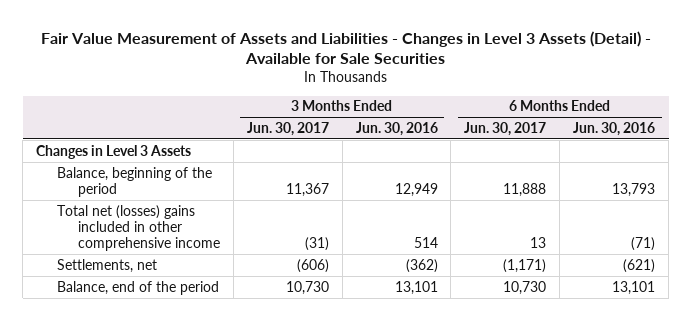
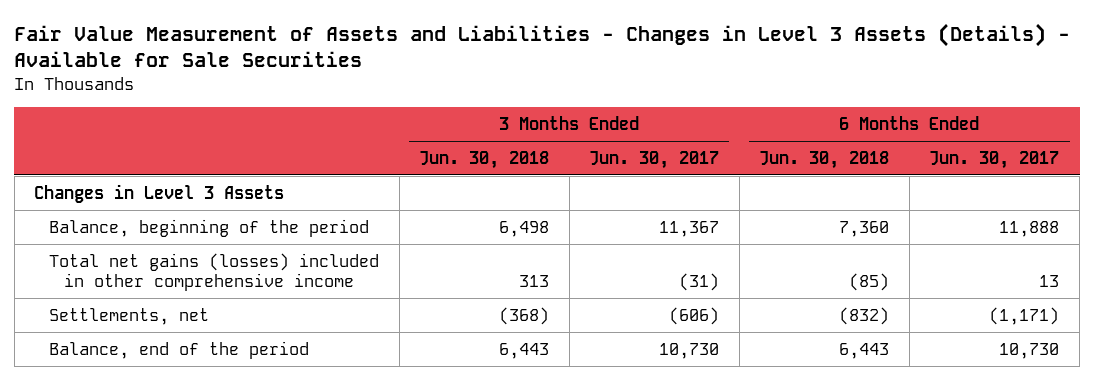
[40,30,651,65] Fair Value Measurement of Assets and Liabilities - Changes in Level 3 Assets (Detail) - Available for Sale Securities -> [14,22,1071,68] Fair Value Measurement of Assets and Liabilities - Changes in Level 3 Assets (Details) - Available for Sale Securities
[355,121,438,136] Jun. 30, 2016 -> none
[573,121,656,136] Jun. 30, 2016 -> none
none -> [419,150,550,169] Jun. 30, 2018
none -> [759,150,890,169] Jun. 30, 2018
[57,204,220,252] Total net (losses) gains included in other comprehensive income -> [49,252,380,292] Total net gains (losses) included in other comprehensive income

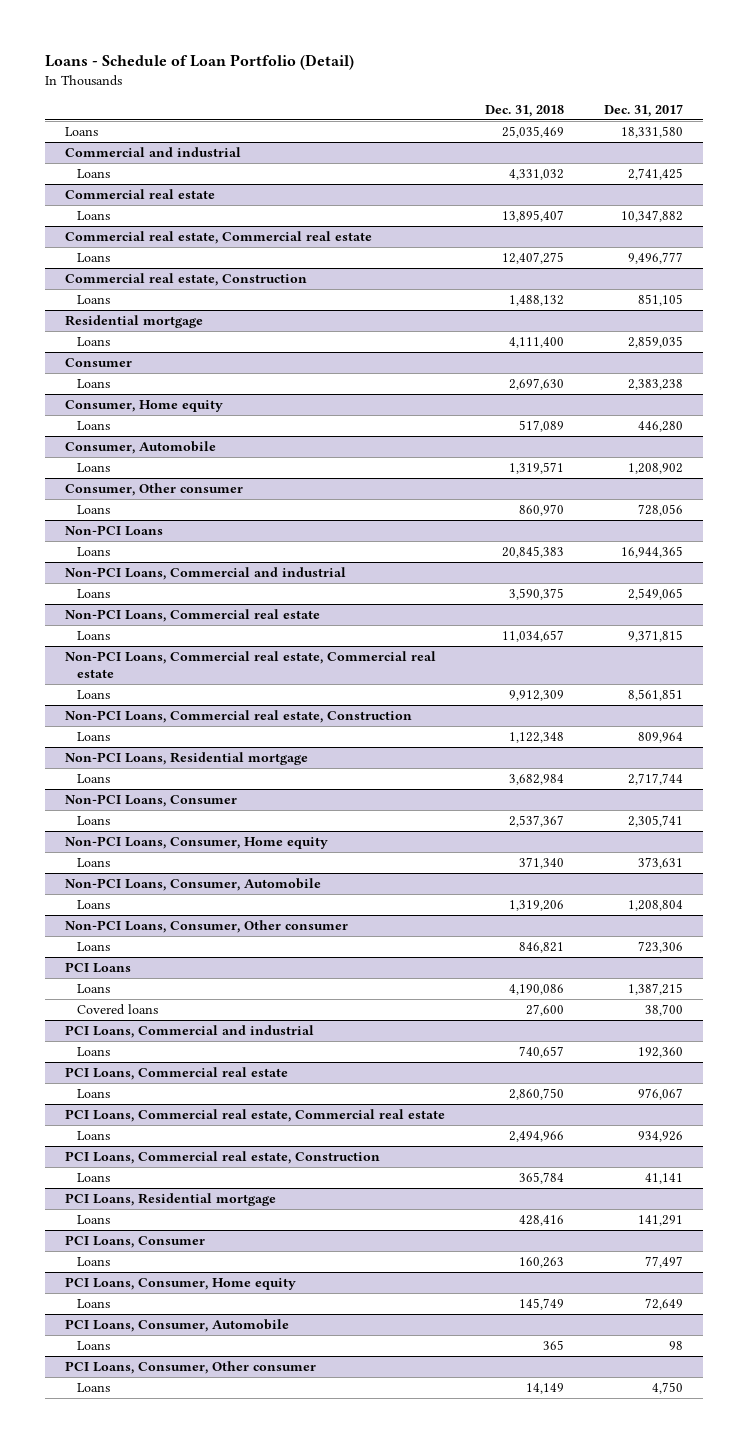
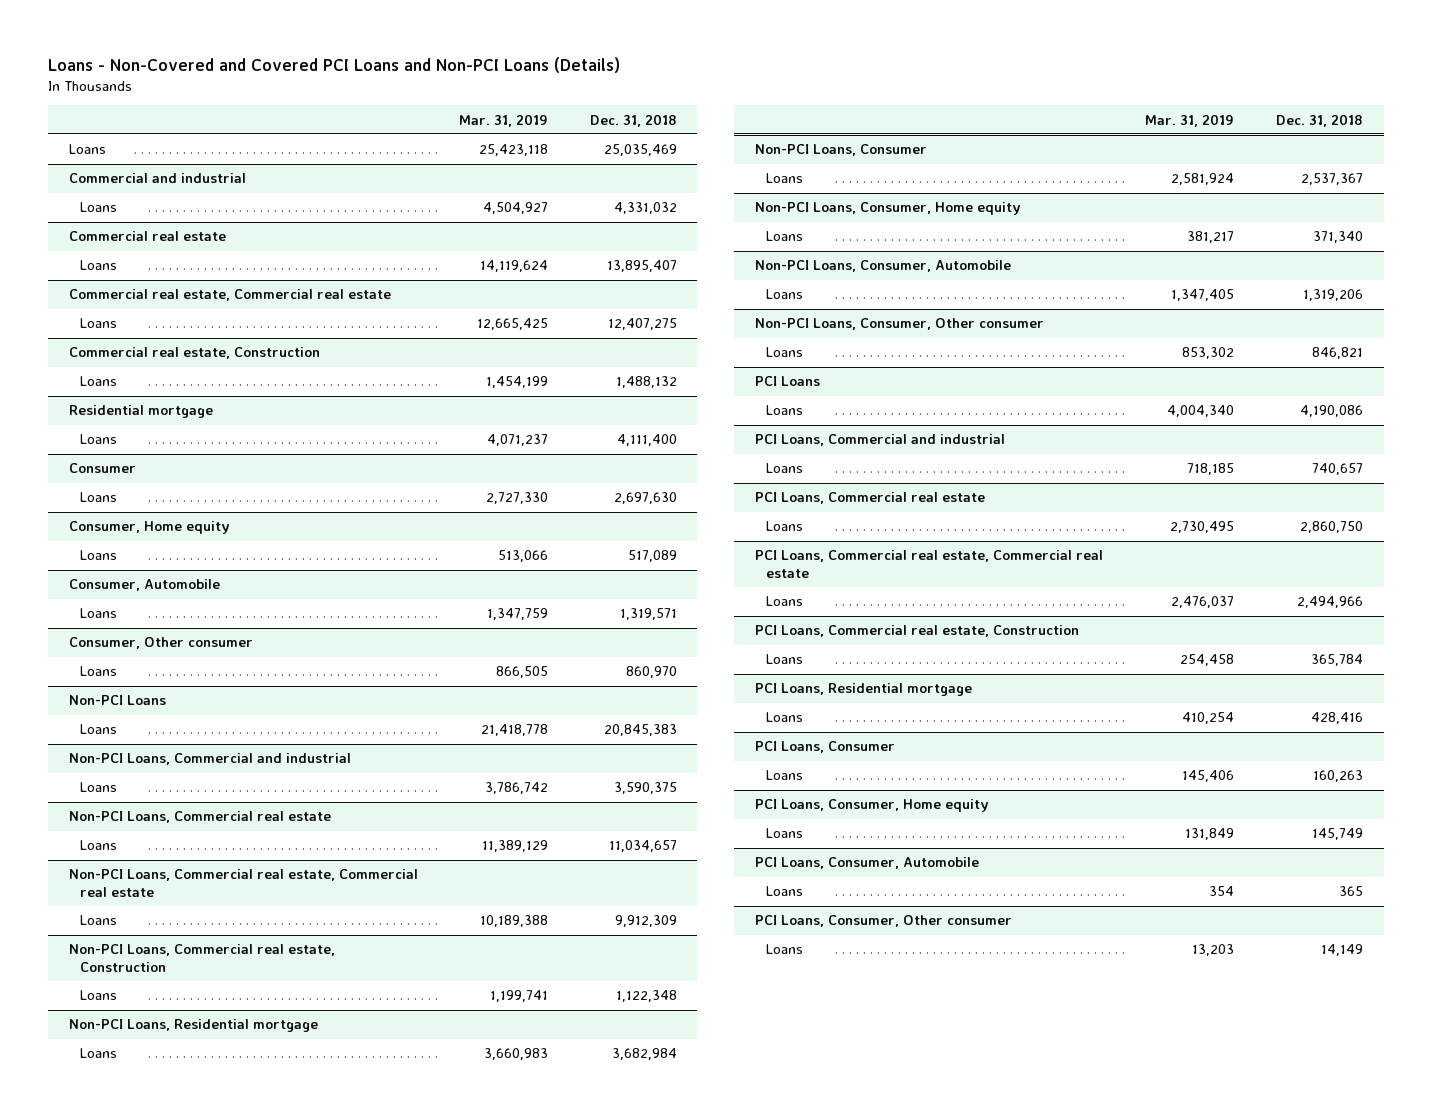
[44,54,354,71] Loans - Schedule of Loan Portfolio (Detail) -> [47,56,620,73] Loans - Non-Covered and Covered PCI Loans and Non-PCI Loans (Details)
[604,103,684,117] Dec. 31, 2017 -> none
none -> [459,113,549,127] Mar. 31, 2019
[76,1003,158,1015] Covered loans -> none

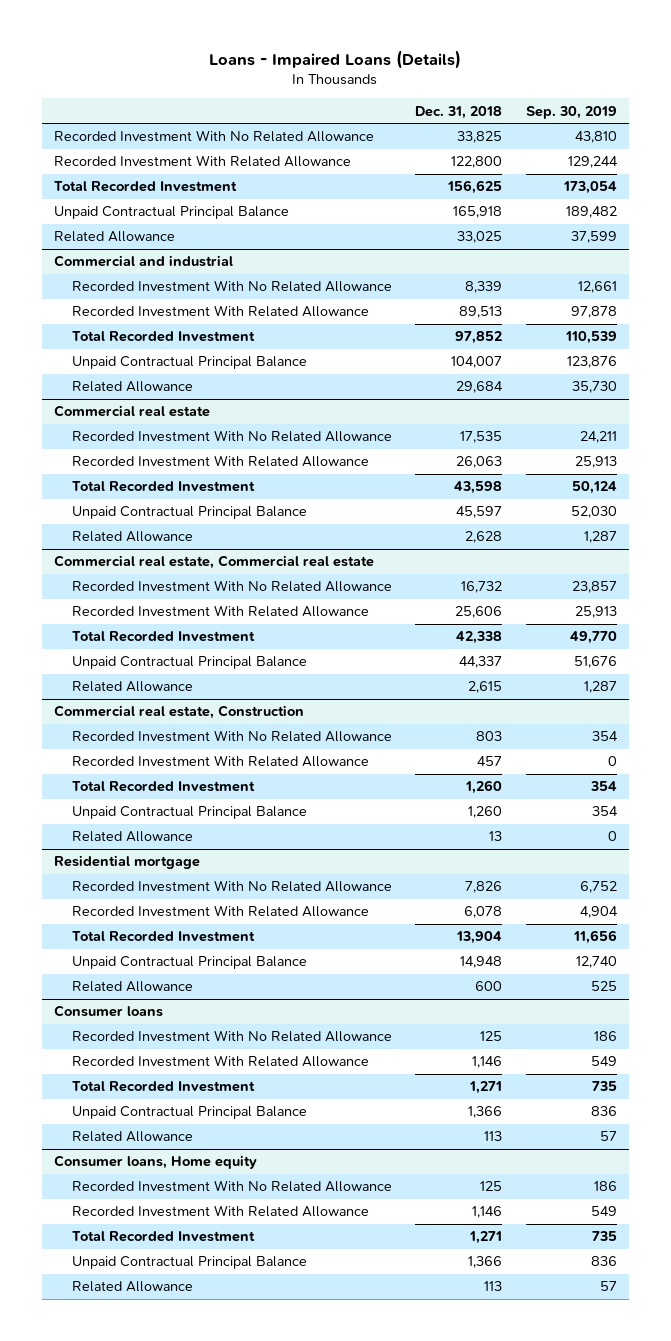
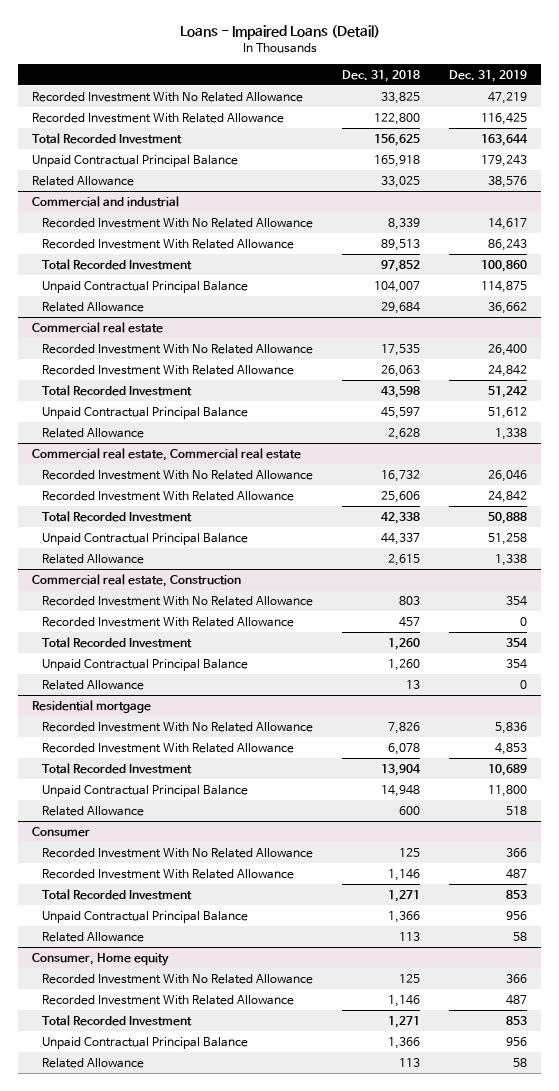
[209,49,462,69] Loans - Impaired Loans (Details) -> [179,24,380,40] Loans - Impaired Loans (Detail)
[525,105,617,119] Sep. 30, 2019 -> none
none -> [448,69,527,82] Dec. 31, 2019
[54,1005,164,1018] Consumer loans -> [32,826,91,837] Consumer
[54,1155,258,1170] Consumer loans, Home equity -> [32,952,170,966] Consumer, Home equity

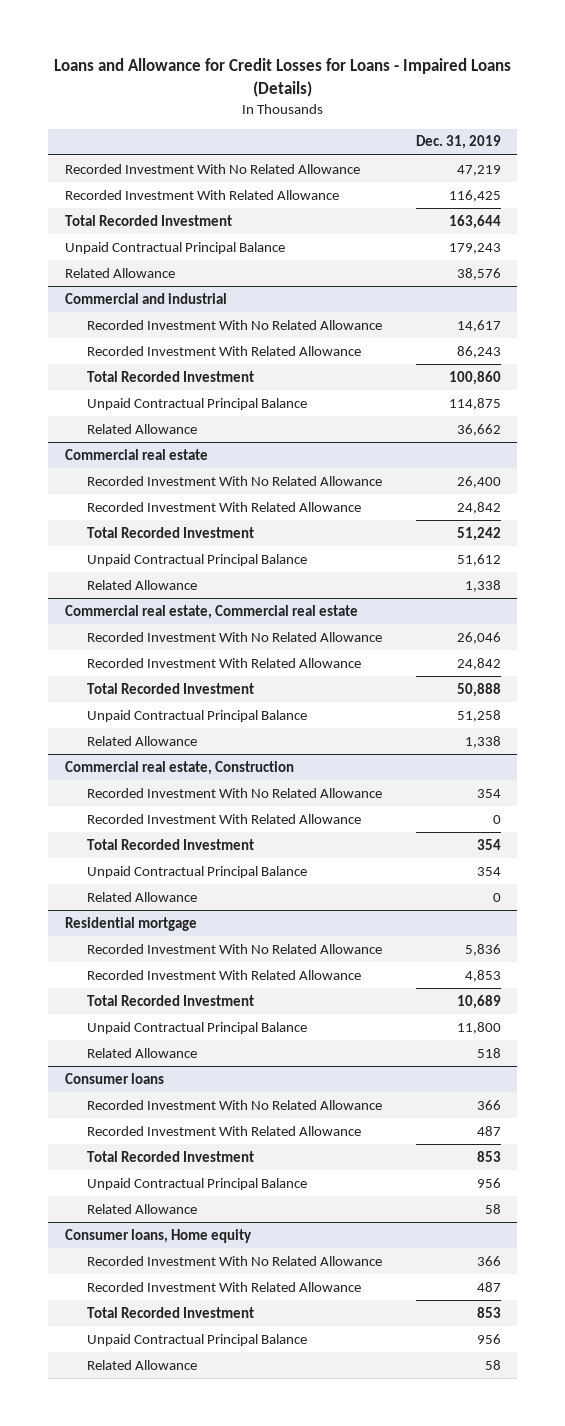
[179,24,380,40] Loans - Impaired Loans (Detail) -> [53,57,511,97] Loans and Allowance for Credit Losses for Loans - Impaired Loans (Details)
[341,69,420,82] Dec. 31, 2018 -> none
[32,826,91,837] Consumer -> [64,1072,164,1084] Consumer loans
[32,952,170,966] Consumer, Home equity -> [64,1228,252,1243] Consumer loans, Home equity

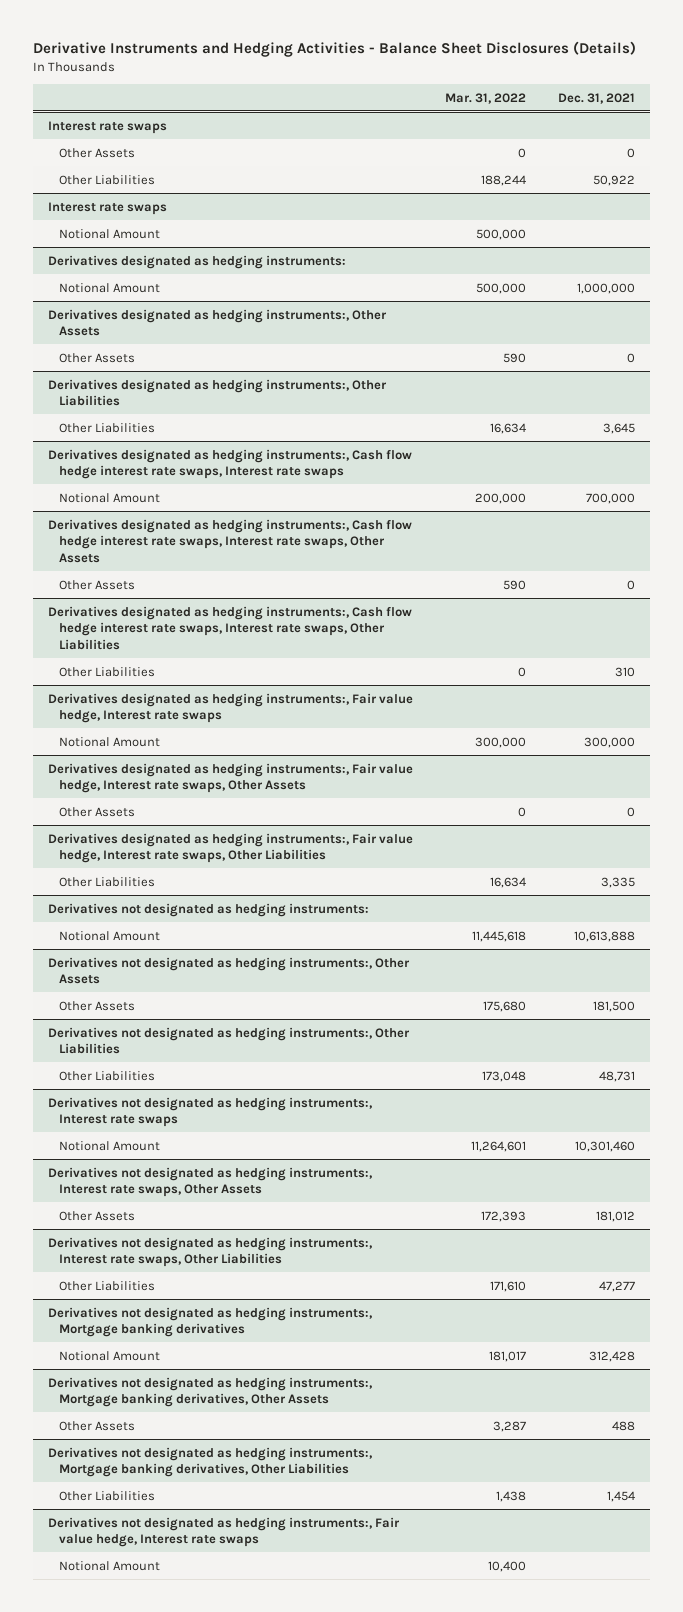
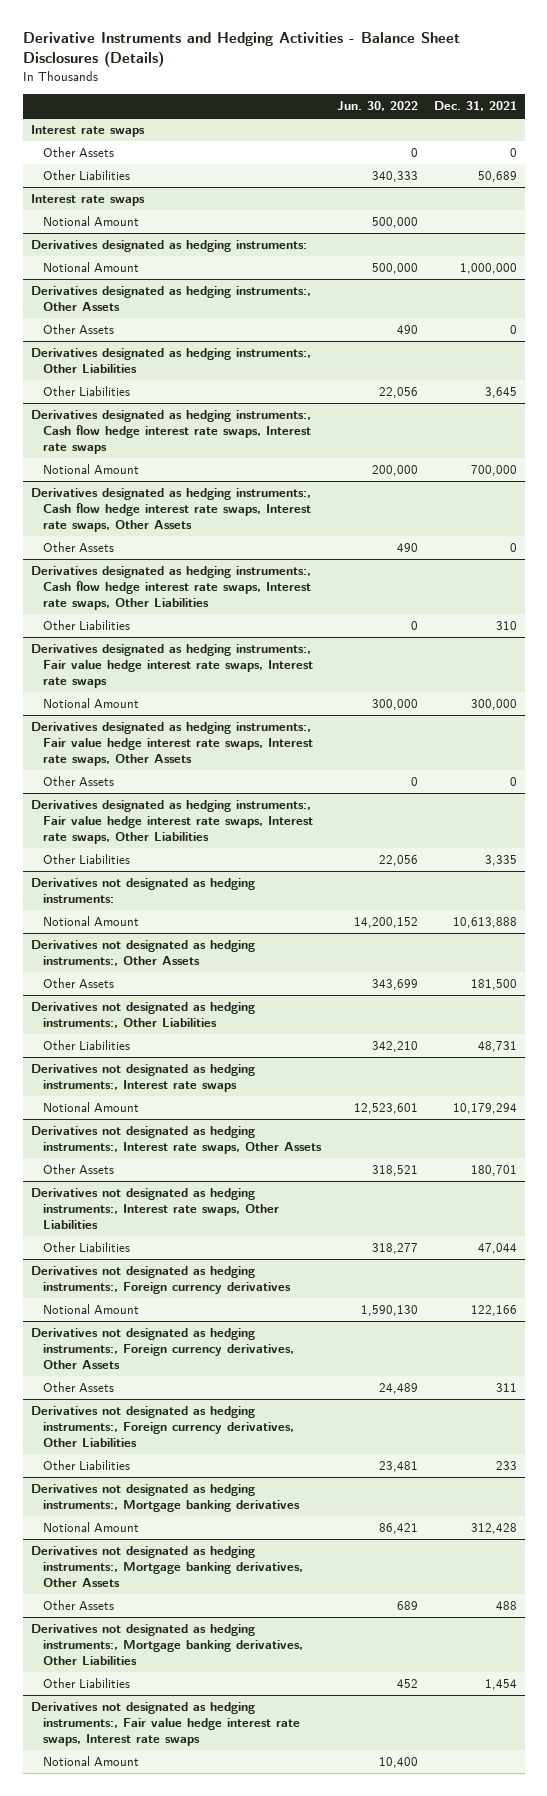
[445,92,527,104] Mar. 31, 2022 -> none
none -> [336,101,418,112] Jun. 30, 2022
[592,174,635,186] 50,922 -> [477,171,517,183] 50,689
[48,692,414,724] Derivatives designated as hedging instruments:, Fair value hedge, Interest rate swaps -> [30,644,313,689] Derivatives designated as hedging instruments:, Fair value hedge interest rate swaps, Interest rate swaps
[48,762,414,794] Derivatives designated as hedging instruments:, Fair value hedge, Interest rate swaps, Other Assets -> [30,722,313,767] Derivatives designated as hedging instruments:, Fair value hedge interest rate swaps, Interest rate swaps, Other Assets
[48,832,414,864] Derivatives designated as hedging instruments:, Fair value hedge, Interest rate swaps, Other Liabilities -> [30,800,313,845] Derivatives designated as hedging instruments:, Fair value hedge interest rate swaps, Interest rate swaps, Other Liabilities
[574,1140,635,1152] 10,301,460 -> [452,1103,517,1115] 10,179,294
[595,1210,635,1222] 181,012 -> [470,1165,517,1177] 180,701
[598,1280,635,1292] 47,277 -> [477,1243,517,1255] 47,044
none -> [30,1266,291,1295] Derivatives not designated as hedging instruments:, Foreign currency derivatives
none -> [42,1304,139,1315] Notional Amount
none -> [30,1328,294,1370] Derivatives not designated as hedging instruments:, Foreign currency derivatives, Other Assets
none -> [42,1382,114,1393] Other Assets
none -> [30,1406,294,1448] Derivatives not designated as hedging instruments:, Foreign currency derivatives, Other Liabilities
none -> [42,1460,130,1471] Other Liabilities
[48,1516,401,1548] Derivatives not designated as hedging instruments:, Fair value hedge, Interest rate swaps -> [30,1702,300,1747] Derivatives not designated as hedging instruments:, Fair value hedge interest rate swaps, Interest rate swaps

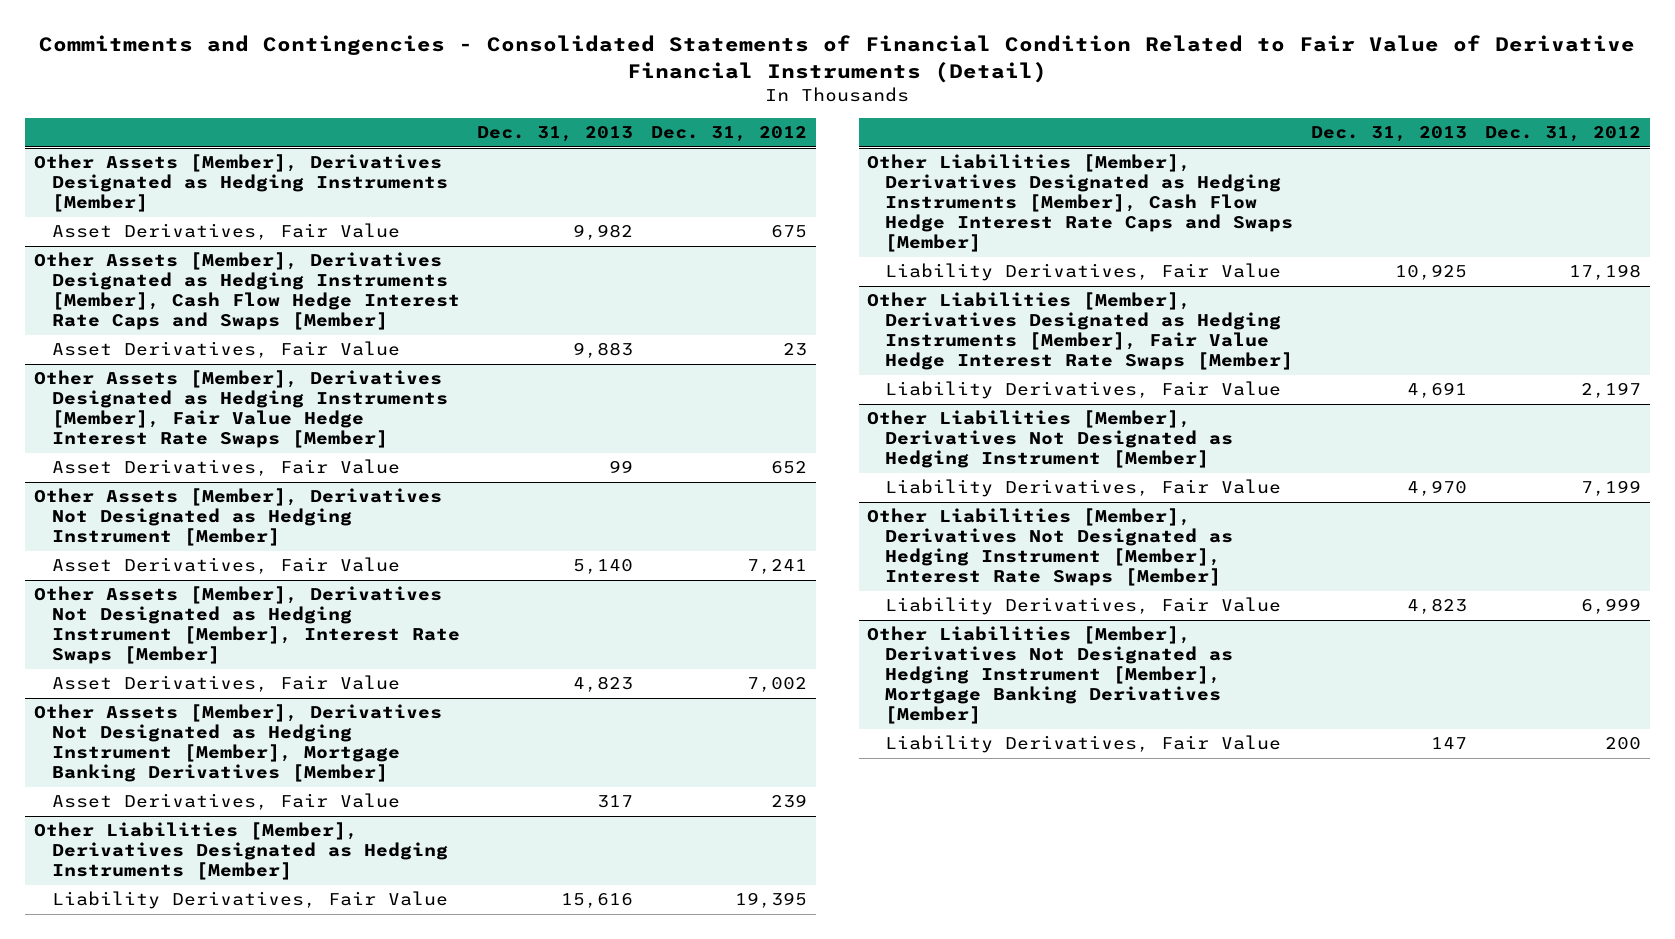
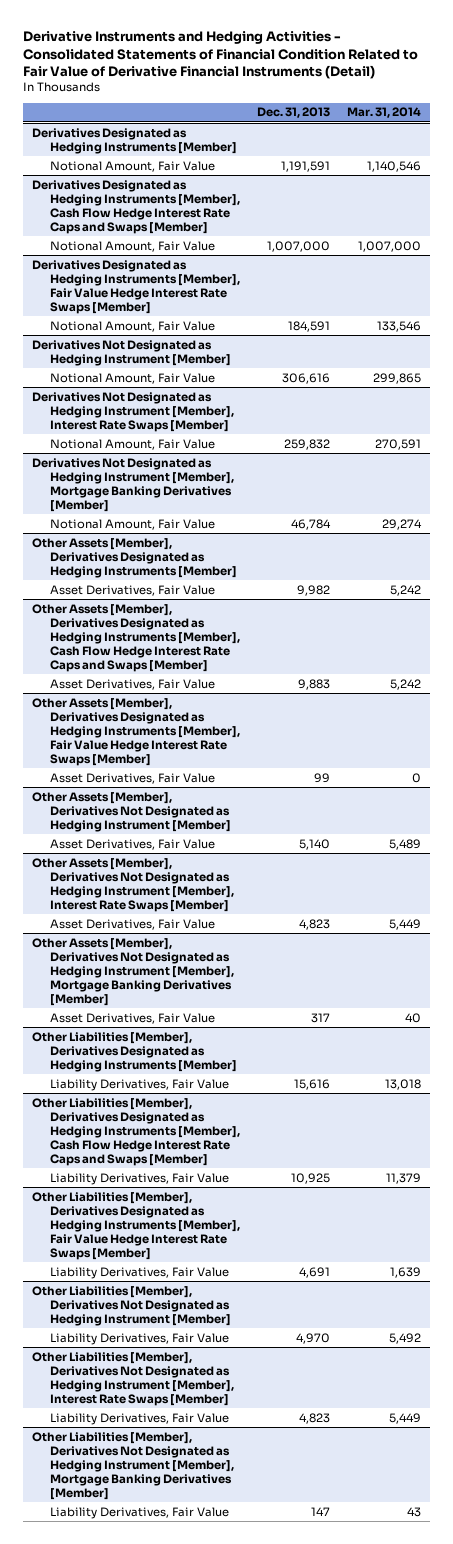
[39,35,1636,83] Commitments and Contingencies - Consolidated Statements of Financial Condition Related to Fair Value of Derivative Financial Instruments (Detail) -> [23,31,419,80] Derivative Instruments and Hedging Activities - Consolidated Statements of Financial Condition Related to Fair Value of Derivative Financial Instruments (Detail)
[651,126,808,143] Dec. 31, 2012 -> none
none -> [347,107,422,119] Mar. 31, 2014
none -> [32,127,237,154] Derivatives Designated as Hedging Instruments [Member]
none -> [49,160,215,172] Notional Amount, Fair Value
none -> [32,179,240,234] Derivatives Designated as Hedging Instruments [Member], Cash Flow Hedge Interest Rate Caps and Swaps [Member]
none -> [49,240,215,252] Notional Amount, Fair Value
none -> [32,259,240,314] Derivatives Designated as Hedging Instruments [Member], Fair Value Hedge Interest Rate Swaps [Member]
none -> [49,320,215,332] Notional Amount, Fair Value
none -> [32,339,231,366] Derivatives Not Designated as Hedging Instrument [Member]
none -> [49,372,215,384] Notional Amount, Fair Value
none -> [32,391,234,432] Derivatives Not Designated as Hedging Instrument [Member], Interest Rate Swaps [Member]
none -> [49,438,215,450] Notional Amount, Fair Value
none -> [32,457,234,512] Derivatives Not Designated as Hedging Instrument [Member], Mortgage Banking Derivatives [Member]
none -> [49,518,215,530] Notional Amount, Fair Value

